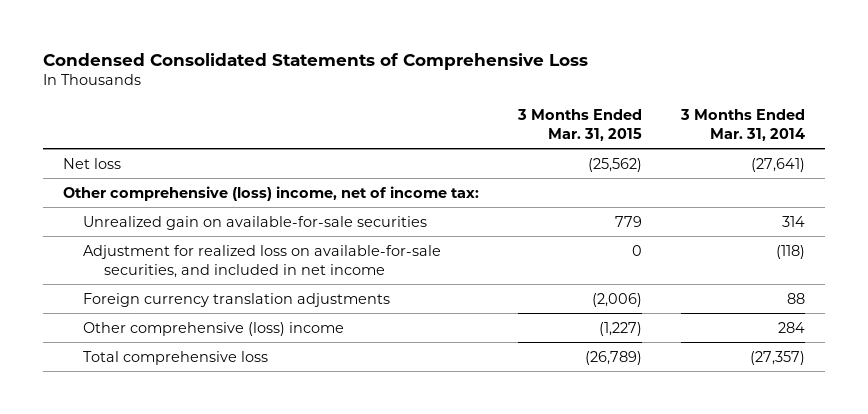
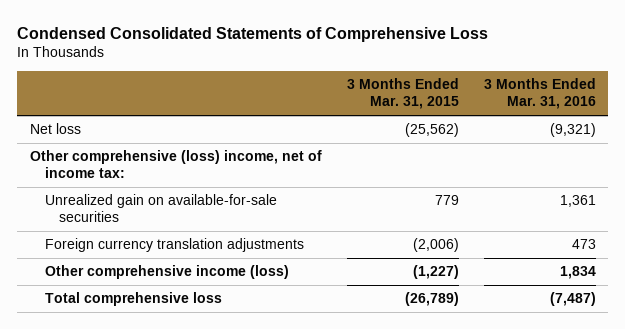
[680,108,806,141] 3 Months Ended Mar. 31, 2014 -> none
none -> [483,78,596,110] 3 Months Ended Mar. 31, 2016
[83,244,442,278] Adjustment for realized loss on available-for-sale securities, and included in net income -> none
[83,321,345,336] Other comprehensive (loss) income -> [44,265,289,280] Other comprehensive income (loss)

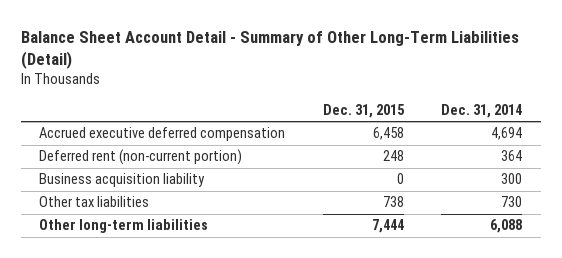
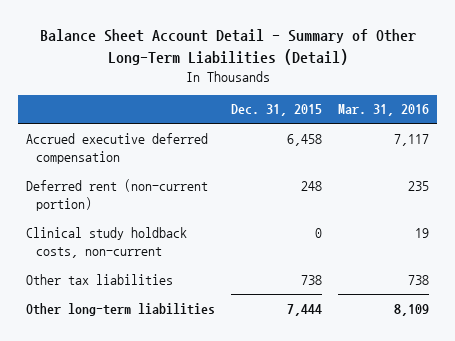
[441,104,523,119] Dec. 31, 2014 -> none
none -> [338,104,430,117] Mar. 31, 2016
[39,173,206,188] Business acquisition liability -> [26,226,188,258] Clinical study holdback costs, non-current

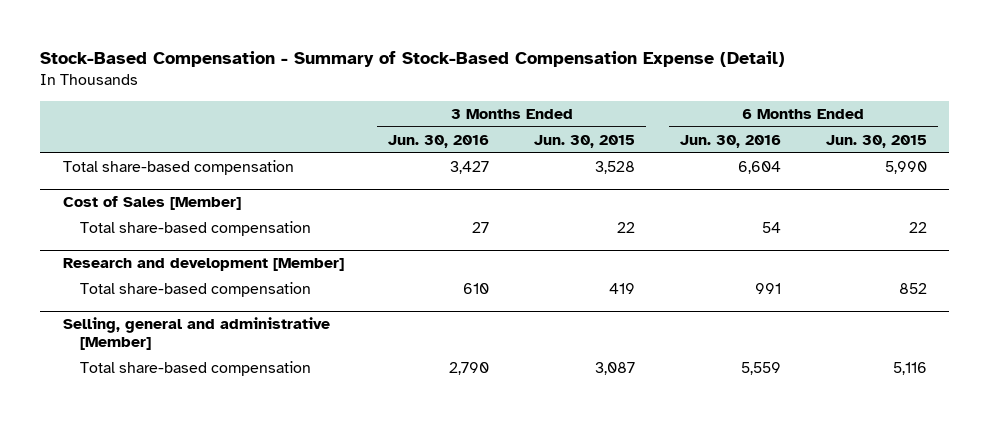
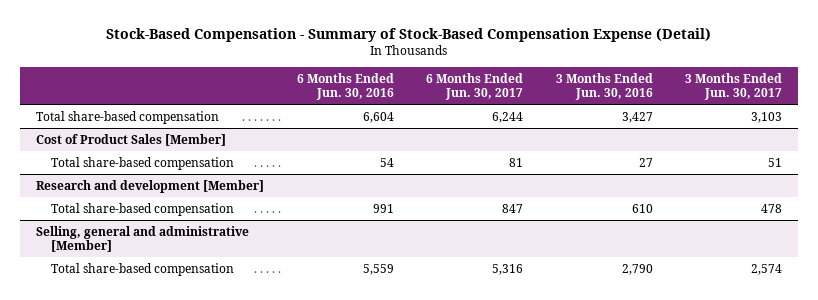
[534,135,636,149] Jun. 30, 2015 -> none
[825,135,927,149] Jun. 30, 2015 -> none
none -> [426,73,524,101] 6 Months Ended Jun. 30, 2017
none -> [684,73,782,101] 3 Months Ended Jun. 30, 2017
[62,196,241,211] Cost of Sales [Member] -> [36,134,227,147] Cost of Product Sales [Member]

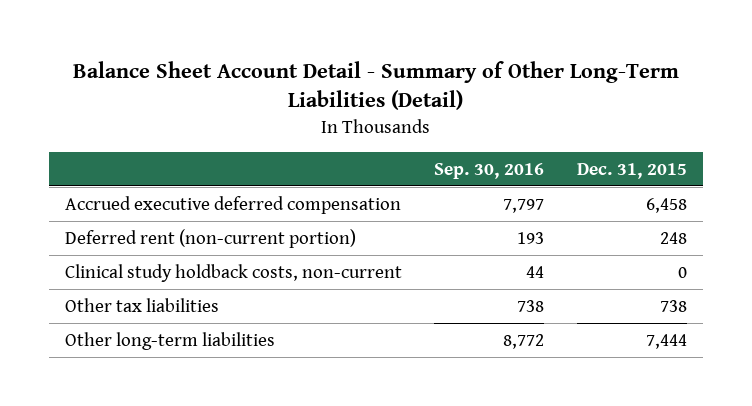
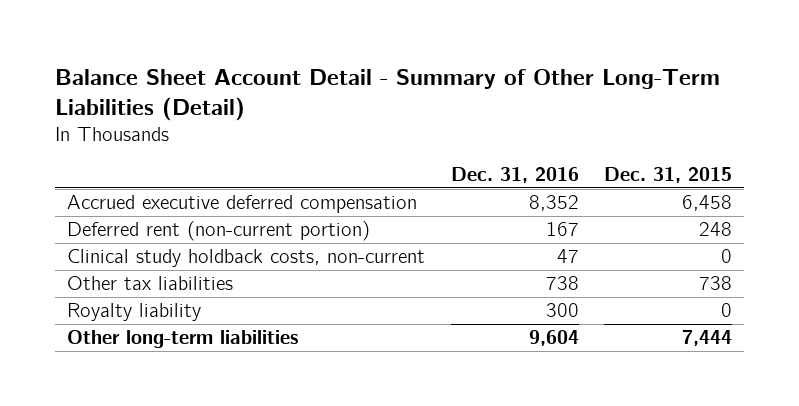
[434,162,545,179] Sep. 30, 2016 -> none
none -> [450,166,579,183] Dec. 31, 2016
none -> [67,303,202,322] Royalty liability

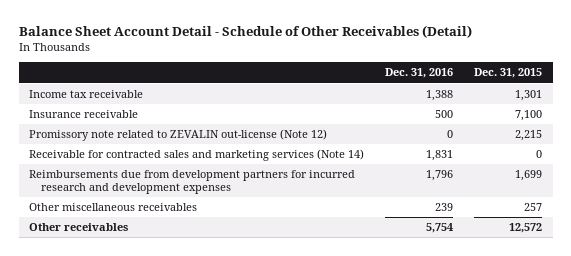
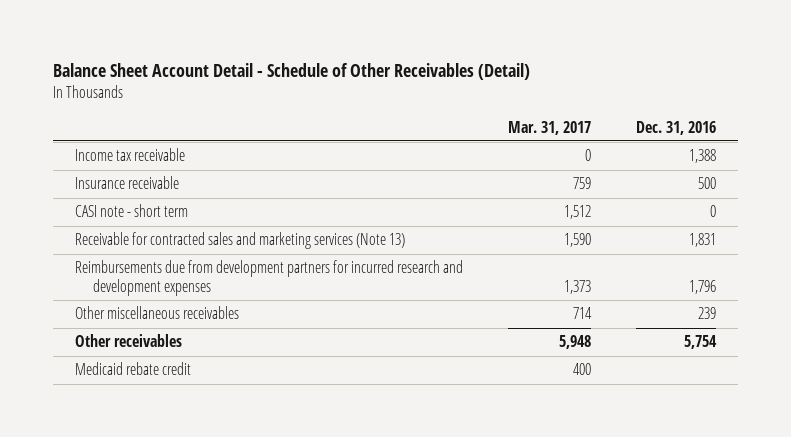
[474,68,543,79] Dec. 31, 2015 -> none
none -> [508,120,592,135] Mar. 31, 2017
[29,129,328,142] Promissory note related to ZEVALIN out-license (Note 12) -> none
none -> [75,204,189,218] CASI note - short term
[29,149,365,162] Receivable for contracted sales and marketing services (Note 14) -> [75,232,406,250] Receivable for contracted sales and marketing services (Note 13)
none -> [75,362,192,376] Medicaid rebate credit

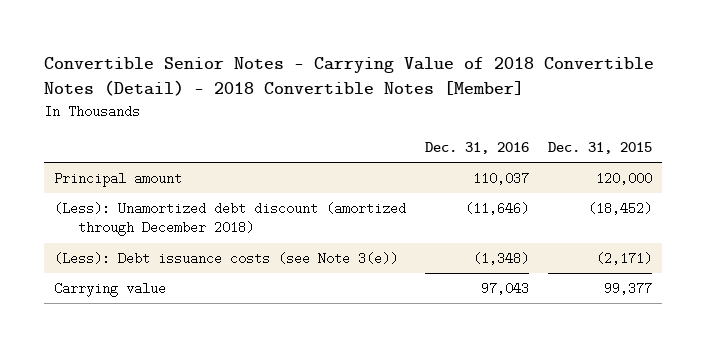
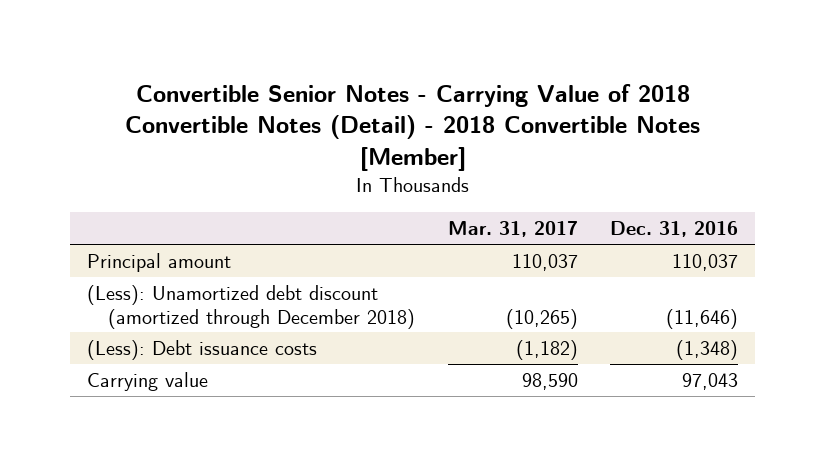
[548,142,653,155] Dec. 31, 2015 -> none
none -> [447,221,578,238] Mar. 31, 2017
[53,252,398,266] (Less): Debt issuance costs (see Note 3(e)) -> [86,340,317,361] (Less): Debt issuance costs

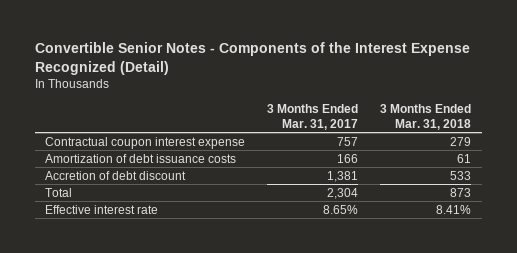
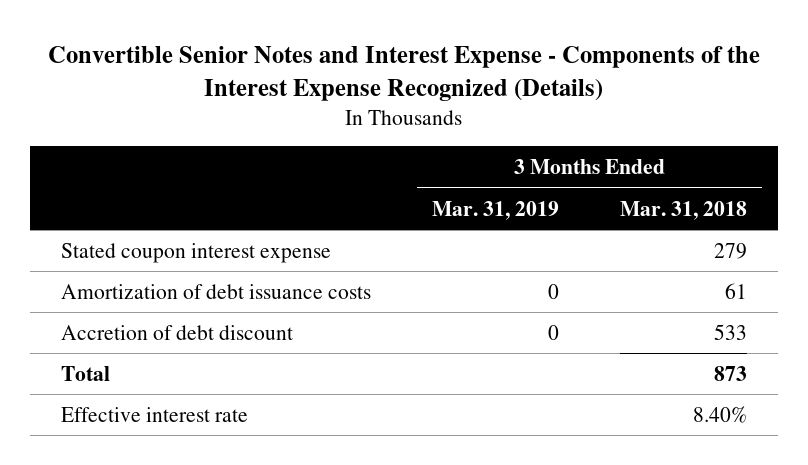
[34,42,470,76] Convertible Senior Notes - Components of the Interest Expense Recognized (Detail) -> [47,46,760,102] Convertible Senior Notes and Interest Expense - Components of the Interest Expense Recognized (Details)
[267,104,359,130] 3 Months Ended Mar. 31, 2017 -> none
none -> [431,200,559,220] Mar. 31, 2019
[45,136,246,149] Contractual coupon interest expense -> [60,242,331,263] Stated coupon interest expense
[436,204,472,214] 8.41% -> [693,405,748,423] 8.40%

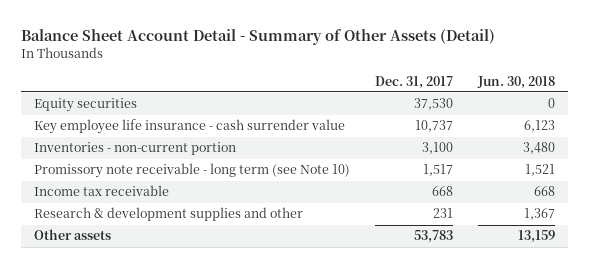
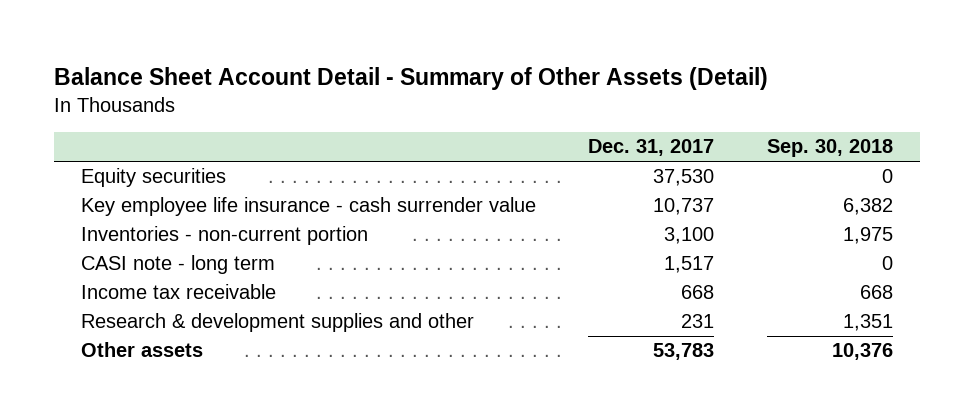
[477,75,556,89] Jun. 30, 2018 -> none
none -> [767,139,894,158] Sep. 30, 2018
[33,163,350,179] Promissory note receivable - long term (see Note 10) -> [80,255,275,275] CASI note - long term

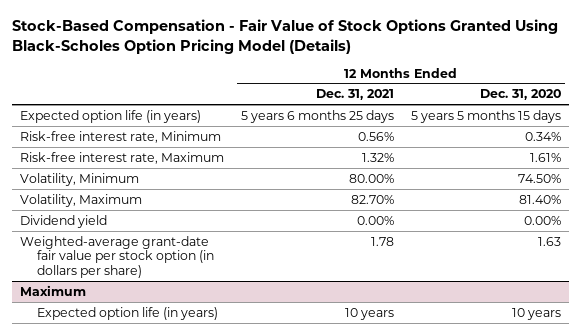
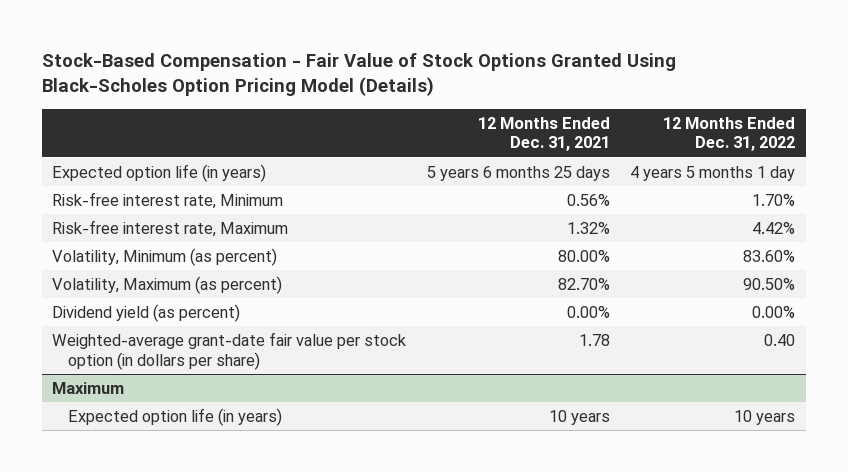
[479,89,561,101] Dec. 31, 2020 -> none
none -> [663,116,796,152] 12 Months Ended Dec. 31, 2022
[20,172,140,186] Volatility, Minimum -> [52,248,278,267] Volatility, Minimum (as percent)
[20,193,143,207] Volatility, Maximum -> [52,276,283,295] Volatility, Maximum (as percent)
[20,214,108,228] Dividend yield -> [52,304,241,323] Dividend yield (as percent)

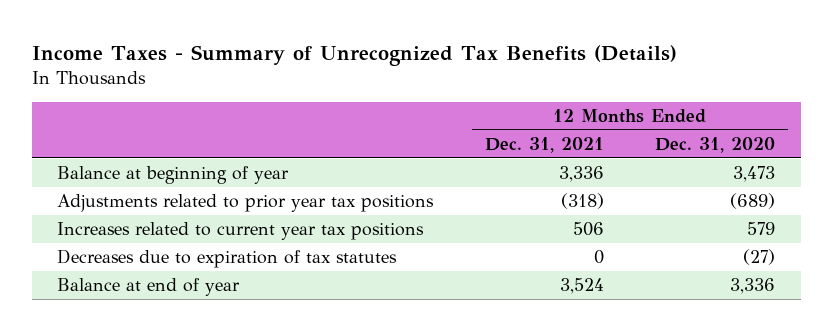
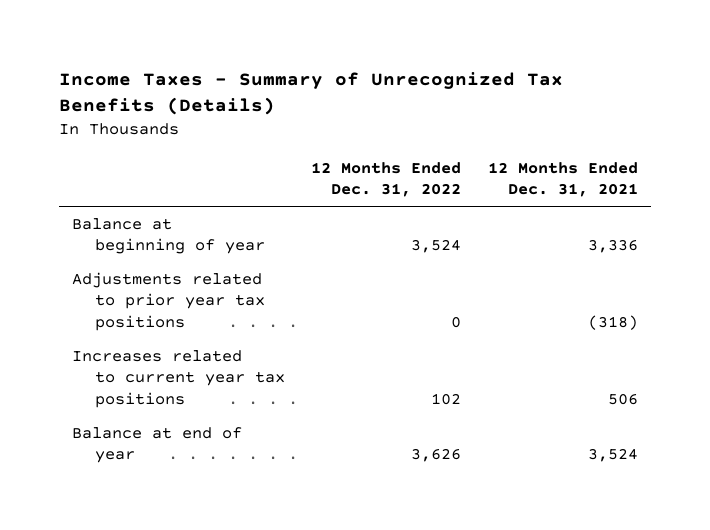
[655,136,776,153] Dec. 31, 2020 -> none
none -> [311,162,462,198] 12 Months Ended Dec. 31, 2022
[57,249,398,269] Decreases due to expiration of tax statutes -> none

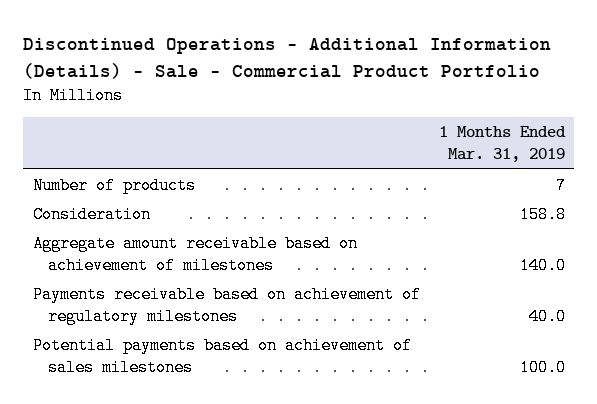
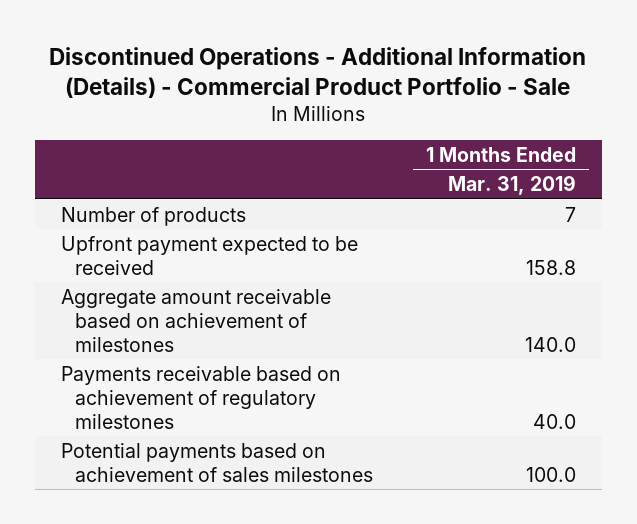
[23,38,552,79] Discontinued Operations - Additional Information (Details) - Sale - Commercial Product Portfolio -> [49,46,587,98] Discontinued Operations - Additional Information (Details) - Commercial Product Portfolio - Sale
[32,205,151,223] Consideration -> [60,235,358,275] Upfront payment expected to be received

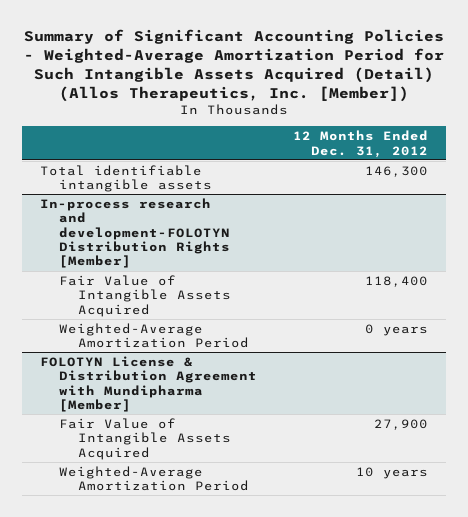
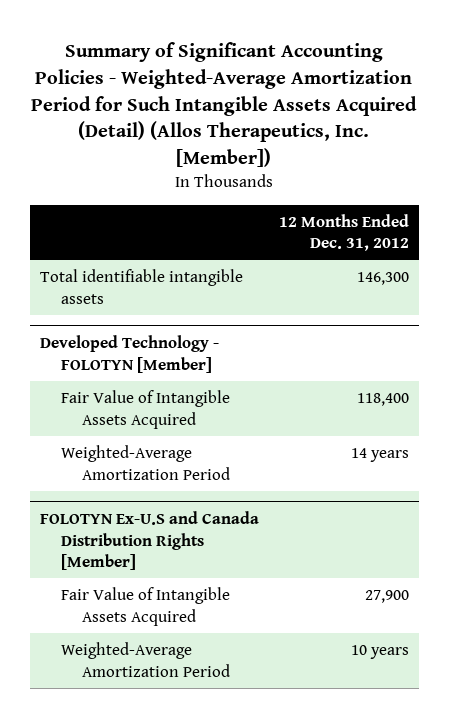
[40,197,230,269] In-process research and development-FOLOTYN Distribution Rights [Member] -> none
none -> [40,334,220,373] Developed Technology - FOLOTYN [Member]
[40,355,257,413] FOLOTYN License & Distribution Agreement with Mundipharma [Member] -> none
[365,323,429,336] 0 years -> [350,447,409,462] 14 years
none -> [40,510,260,571] FOLOTYN Ex-U.S and Canada Distribution Rights [Member]

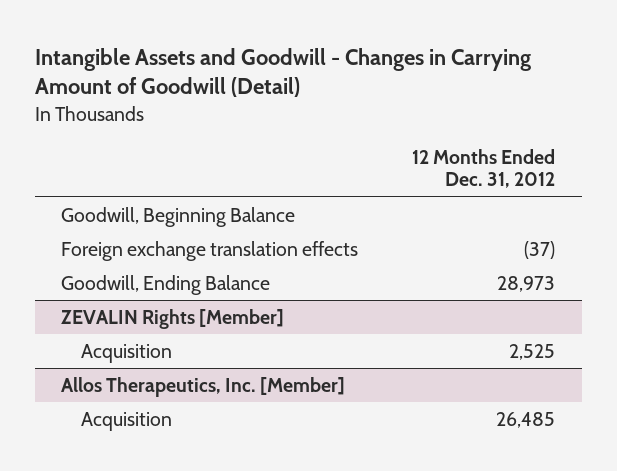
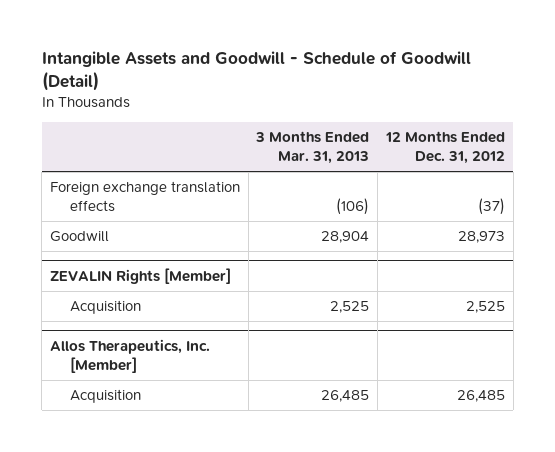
[34,47,531,98] Intangible Assets and Goodwill - Changes in Carrying Amount of Goodwill (Detail) -> [41,51,471,92] Intangible Assets and Goodwill - Schedule of Goodwill (Detail)
none -> [255,131,370,165] 3 Months Ended Mar. 31, 2013
[61,206,296,227] Goodwill, Beginning Balance -> none
[61,274,271,295] Goodwill, Ending Balance -> [49,231,109,243] Goodwill

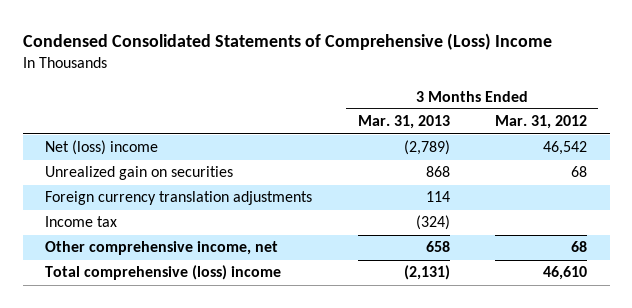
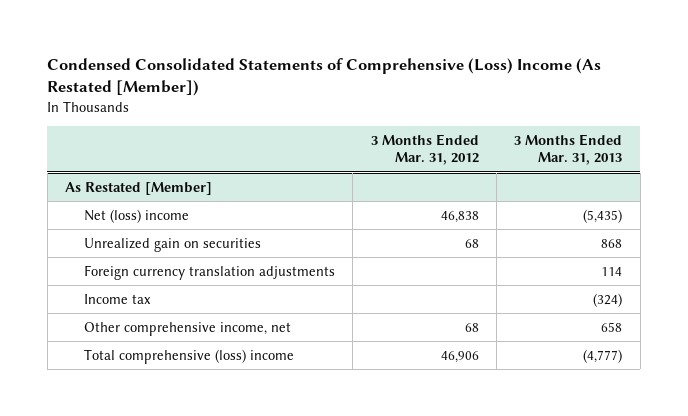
[22,33,552,51] Condensed Consolidated Statements of Comprehensive (Loss) Income -> [47,57,602,97] Condensed Consolidated Statements of Comprehensive (Loss) Income (As Restated [Member])
none -> [65,181,213,195] As Restated [Member]
[403,140,450,156] (2,789) -> [583,208,623,223] (5,435)
[543,141,588,156] 46,542 -> [440,210,479,223] 46,838
[403,265,450,281] (2,131) -> [583,348,623,363] (4,777)
[543,266,588,281] 46,610 -> [440,350,479,363] 46,906

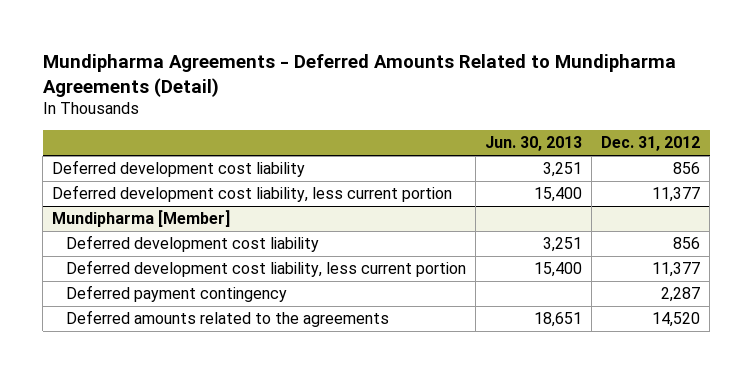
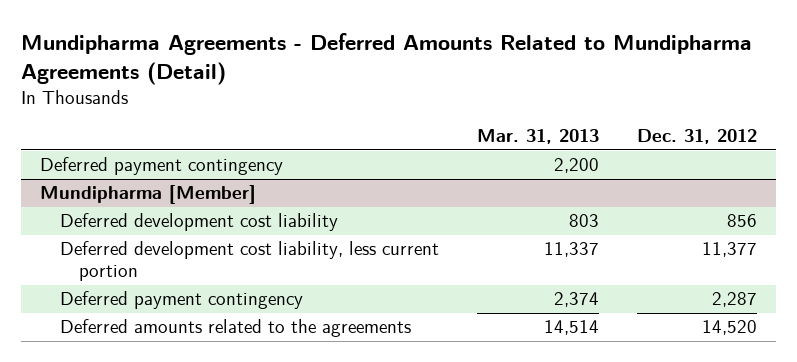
[485,136,583,152] Jun. 30, 2013 -> none
none -> [476,129,599,145] Mar. 31, 2013
[52,160,306,178] Deferred development cost liability -> none
[52,185,453,203] Deferred development cost liability, less current portion -> none
none -> [39,157,283,176] Deferred payment contingency

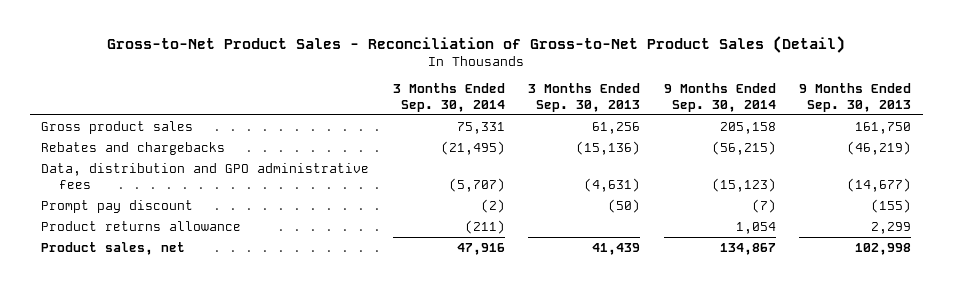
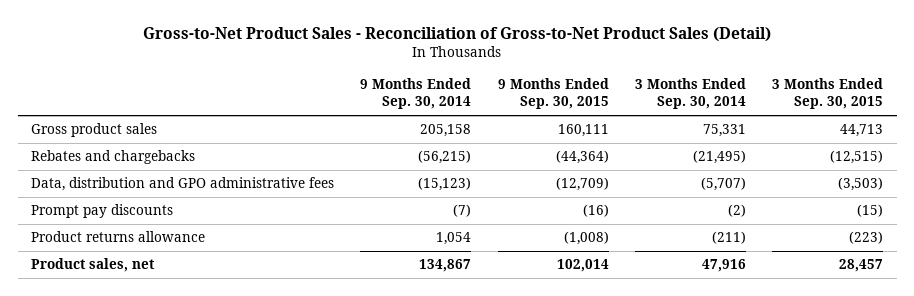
[528,83,641,112] 3 Months Ended Sep. 30, 2013 -> none
[799,83,912,112] 9 Months Ended Sep. 30, 2013 -> none
none -> [497,77,609,110] 9 Months Ended Sep. 30, 2015
none -> [772,77,884,110] 3 Months Ended Sep. 30, 2015
[41,199,194,213] Prompt pay discount -> [30,204,173,219] Prompt pay discounts

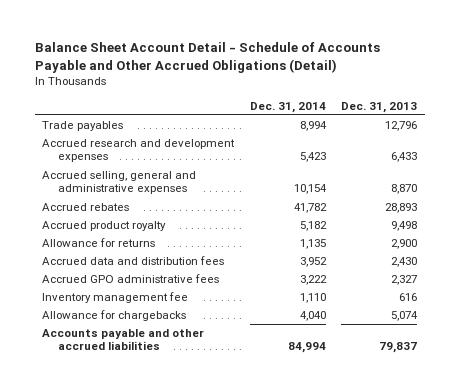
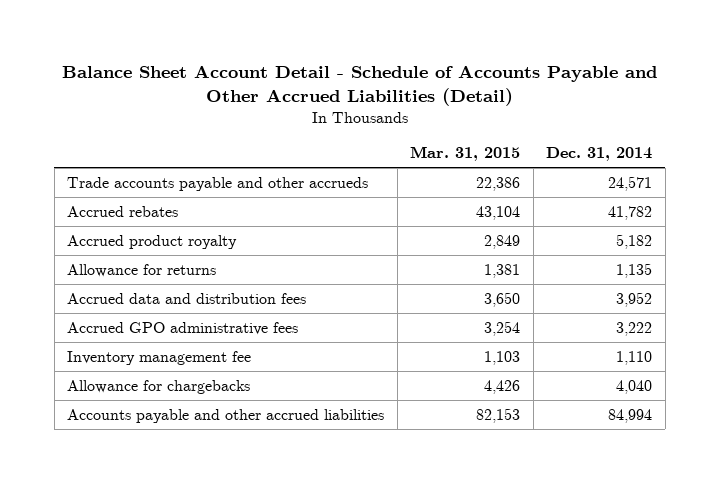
[34,42,380,73] Balance Sheet Account Detail - Schedule of Accounts Payable and Other Accrued Obligations (Detail) -> [61,65,657,107] Balance Sheet Account Detail - Schedule of Accounts Payable and Other Accrued Liabilities (Detail)
[341,101,418,113] Dec. 31, 2013 -> none
none -> [410,146,521,162] Mar. 31, 2015
[42,121,124,132] Trade payables -> none
[42,139,236,163] Accrued research and development expenses -> none
[42,171,197,195] Accrued selling, general and administrative expenses -> none
none -> [67,176,369,191] Trade accounts payable and other accrueds

